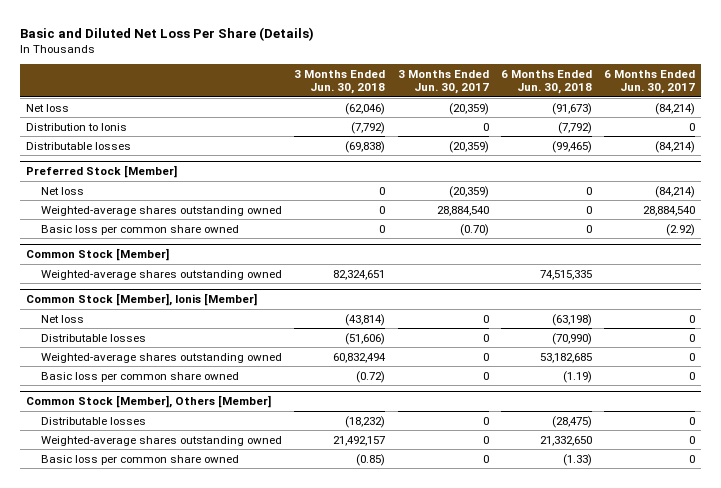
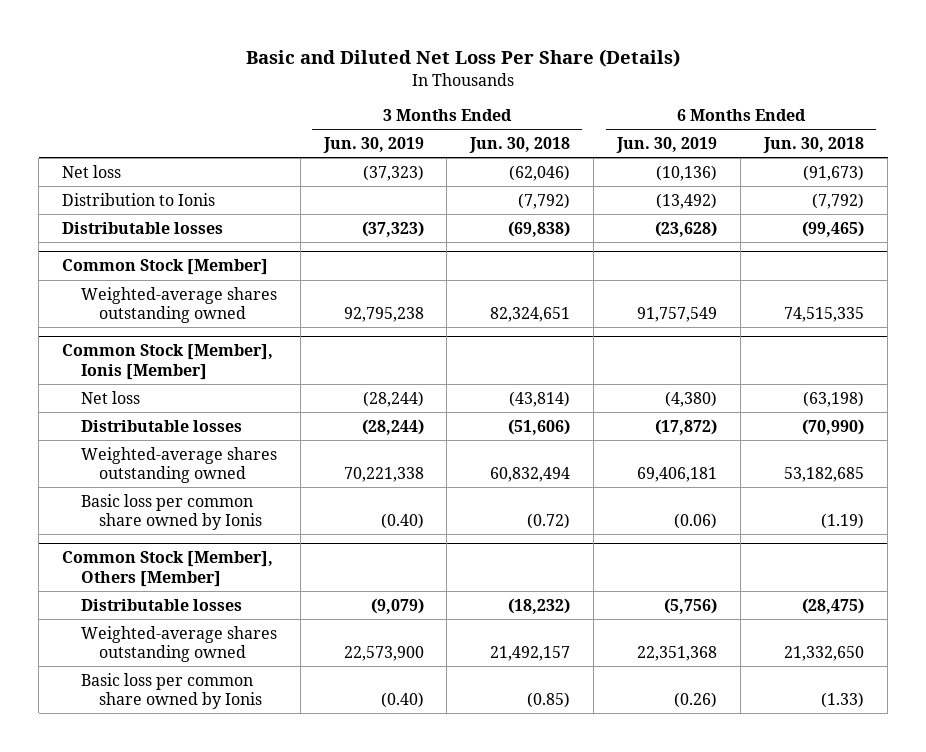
[397,70,489,95] 3 Months Ended Jun. 30, 2017 -> none
[604,70,696,95] 6 Months Ended Jun. 30, 2017 -> none
none -> [322,137,424,154] Jun. 30, 2019
none -> [616,137,718,154] Jun. 30, 2019
[25,165,177,179] Preferred Stock [Member] -> none
[41,186,85,195] Net loss -> none
[41,205,283,216] Weighted-average shares outstanding owned -> none
[41,224,240,235] Basic loss per common share owned -> none
[41,371,240,382] Basic loss per common share owned -> [80,493,263,530] Basic loss per common share owned by Ionis
[41,454,240,465] Basic loss per common share owned -> [80,672,263,709] Basic loss per common share owned by Ionis

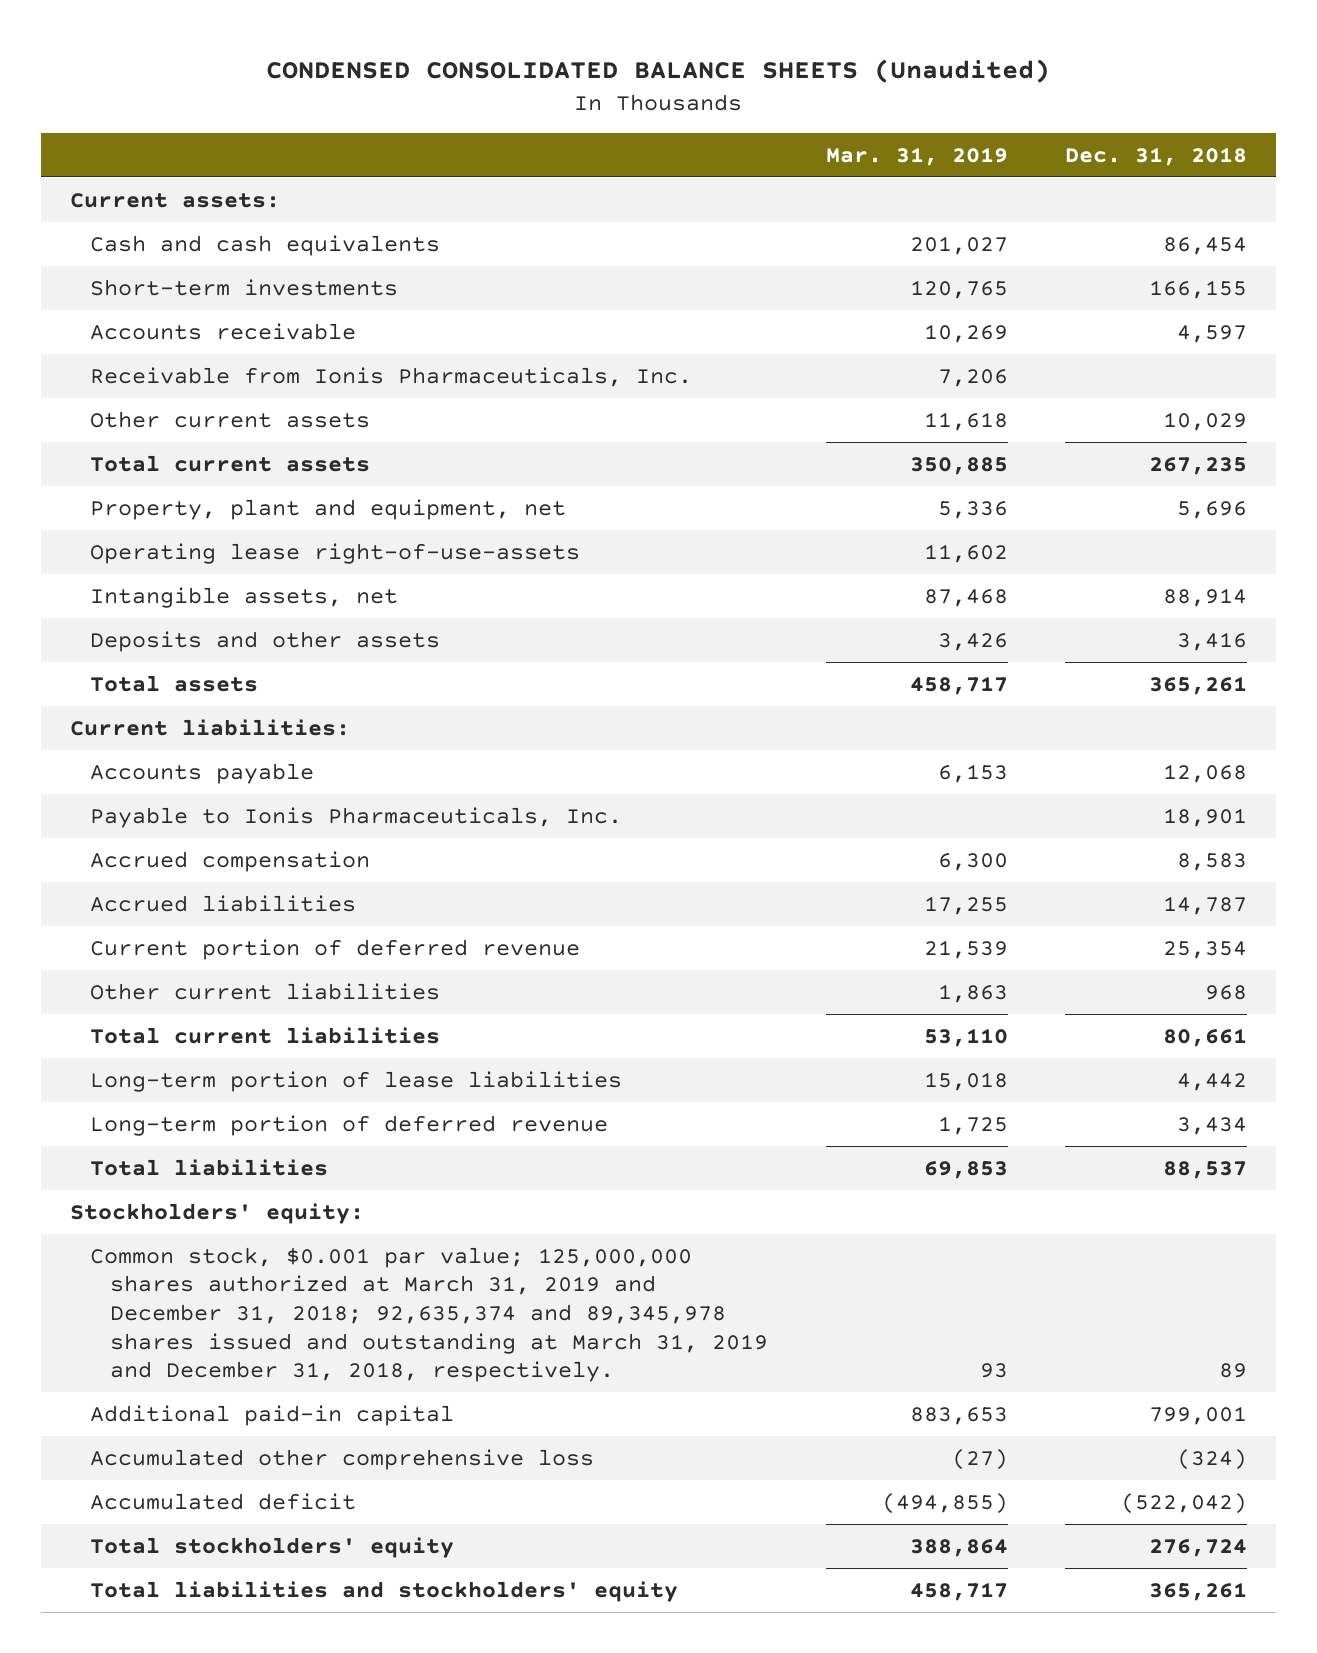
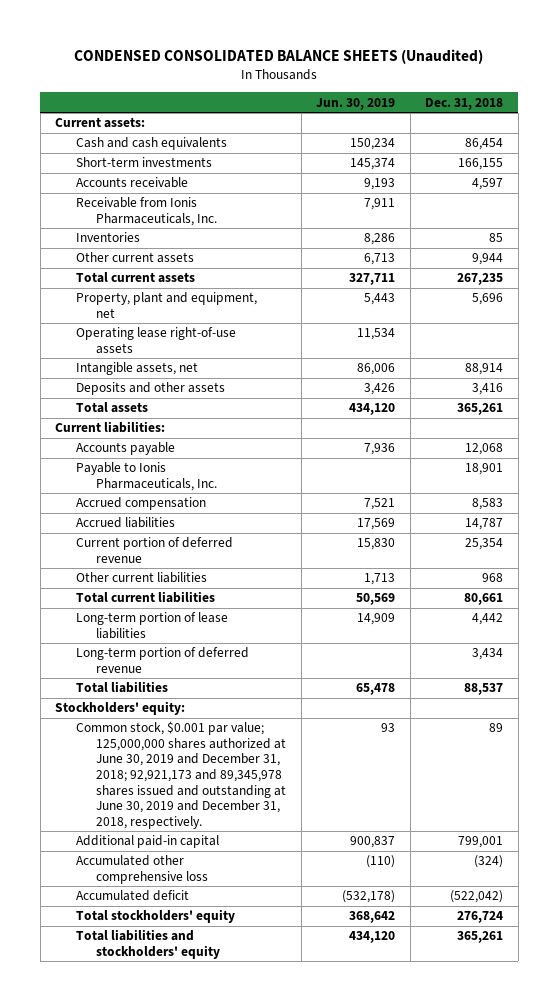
[825,146,1008,166] Mar. 31, 2019 -> none
none -> [316,97,396,110] Jun. 30, 2019
none -> [75,232,140,243] Inventories
[1163,411,1248,431] 10,029 -> [472,253,504,266] 9,944
[90,542,581,564] Operating lease right-of-use-assets -> [75,327,236,354] Operating lease right-of-use assets
[90,1246,769,1383] Common stock, $0.001 par value; 125,000,000 shares authorized at March 31, 2019 and December 31, 2018; 92,635,374 and 89,345,978 shares issued and outstanding at March 31, 2019 and December 31, 2018, respectively. -> [75,721,287,829] Common stock, $0.001 par value; 125,000,000 shares authorized at June 30, 2019 and December 31, 2018; 92,921,173 and 89,345,978 shares issued and outstanding at June 30, 2019 and December 31, 2018, respectively.

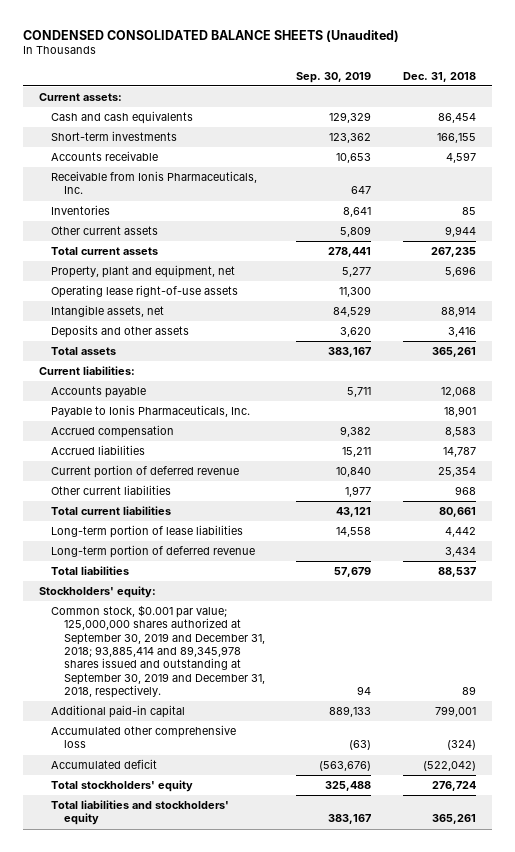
[316,97,396,110] Jun. 30, 2019 -> none
none -> [296,71,372,83] Sep. 30, 2019
[75,721,287,829] Common stock, $0.001 par value; 125,000,000 shares authorized at June 30, 2019 and December 31, 2018; 92,921,173 and 89,345,978 shares issued and outstanding at June 30, 2019 and December 31, 2018, respectively. -> [51,605,265,698] Common stock, $0.001 par value; 125,000,000 shares authorized at September 30, 2019 and December 31, 2018; 93,885,414 and 89,345,978 shares issued and outstanding at September 30, 2019 and December 31, 2018, respectively.

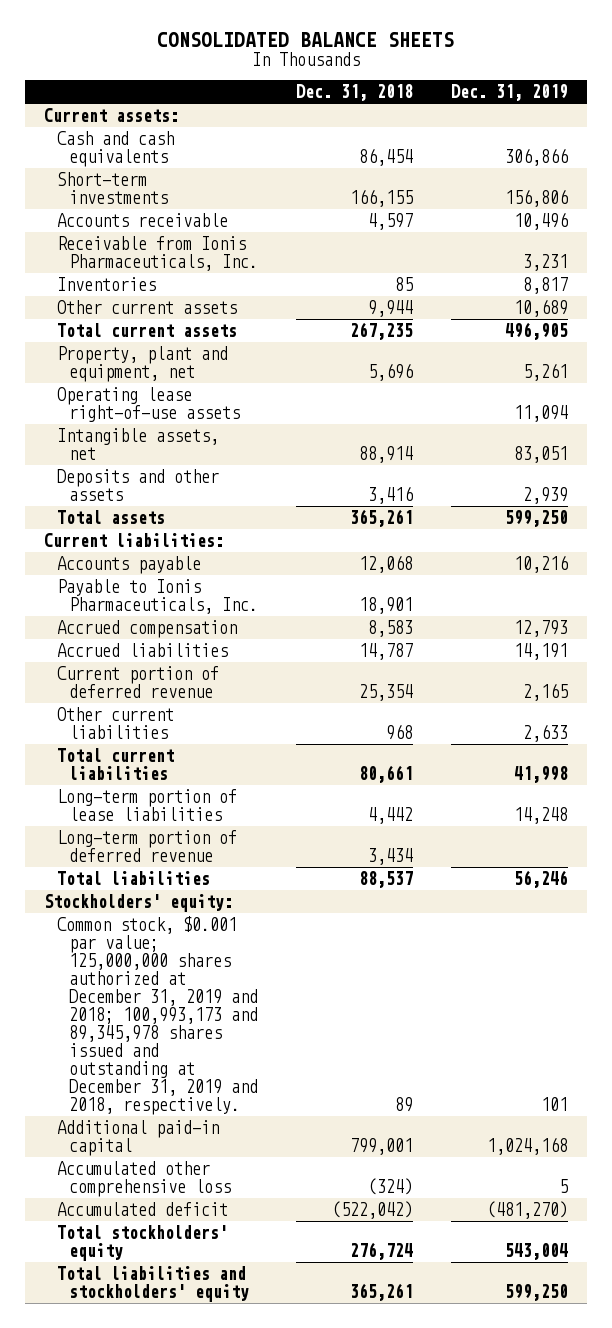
[22,29,399,42] CONDENSED CONSOLIDATED BALANCE SHEETS (Unaudited) -> [157,32,455,48] CONSOLIDATED BALANCE SHEETS
[296,71,372,83] Sep. 30, 2019 -> none
none -> [450,84,568,102] Dec. 31, 2019
[51,605,265,698] Common stock, $0.001 par value; 125,000,000 shares authorized at September 30, 2019 and December 31, 2018; 93,885,414 and 89,345,978 shares issued and outstanding at September 30, 2019 and December 31, 2018, respectively. -> [56,915,258,1116] Common stock, $0.001 par value; 125,000,000 shares authorized at December 31, 2019 and 2018; 100,993,173 and 89,345,978 shares issued and outstanding at December 31, 2019 and 2018, respectively.

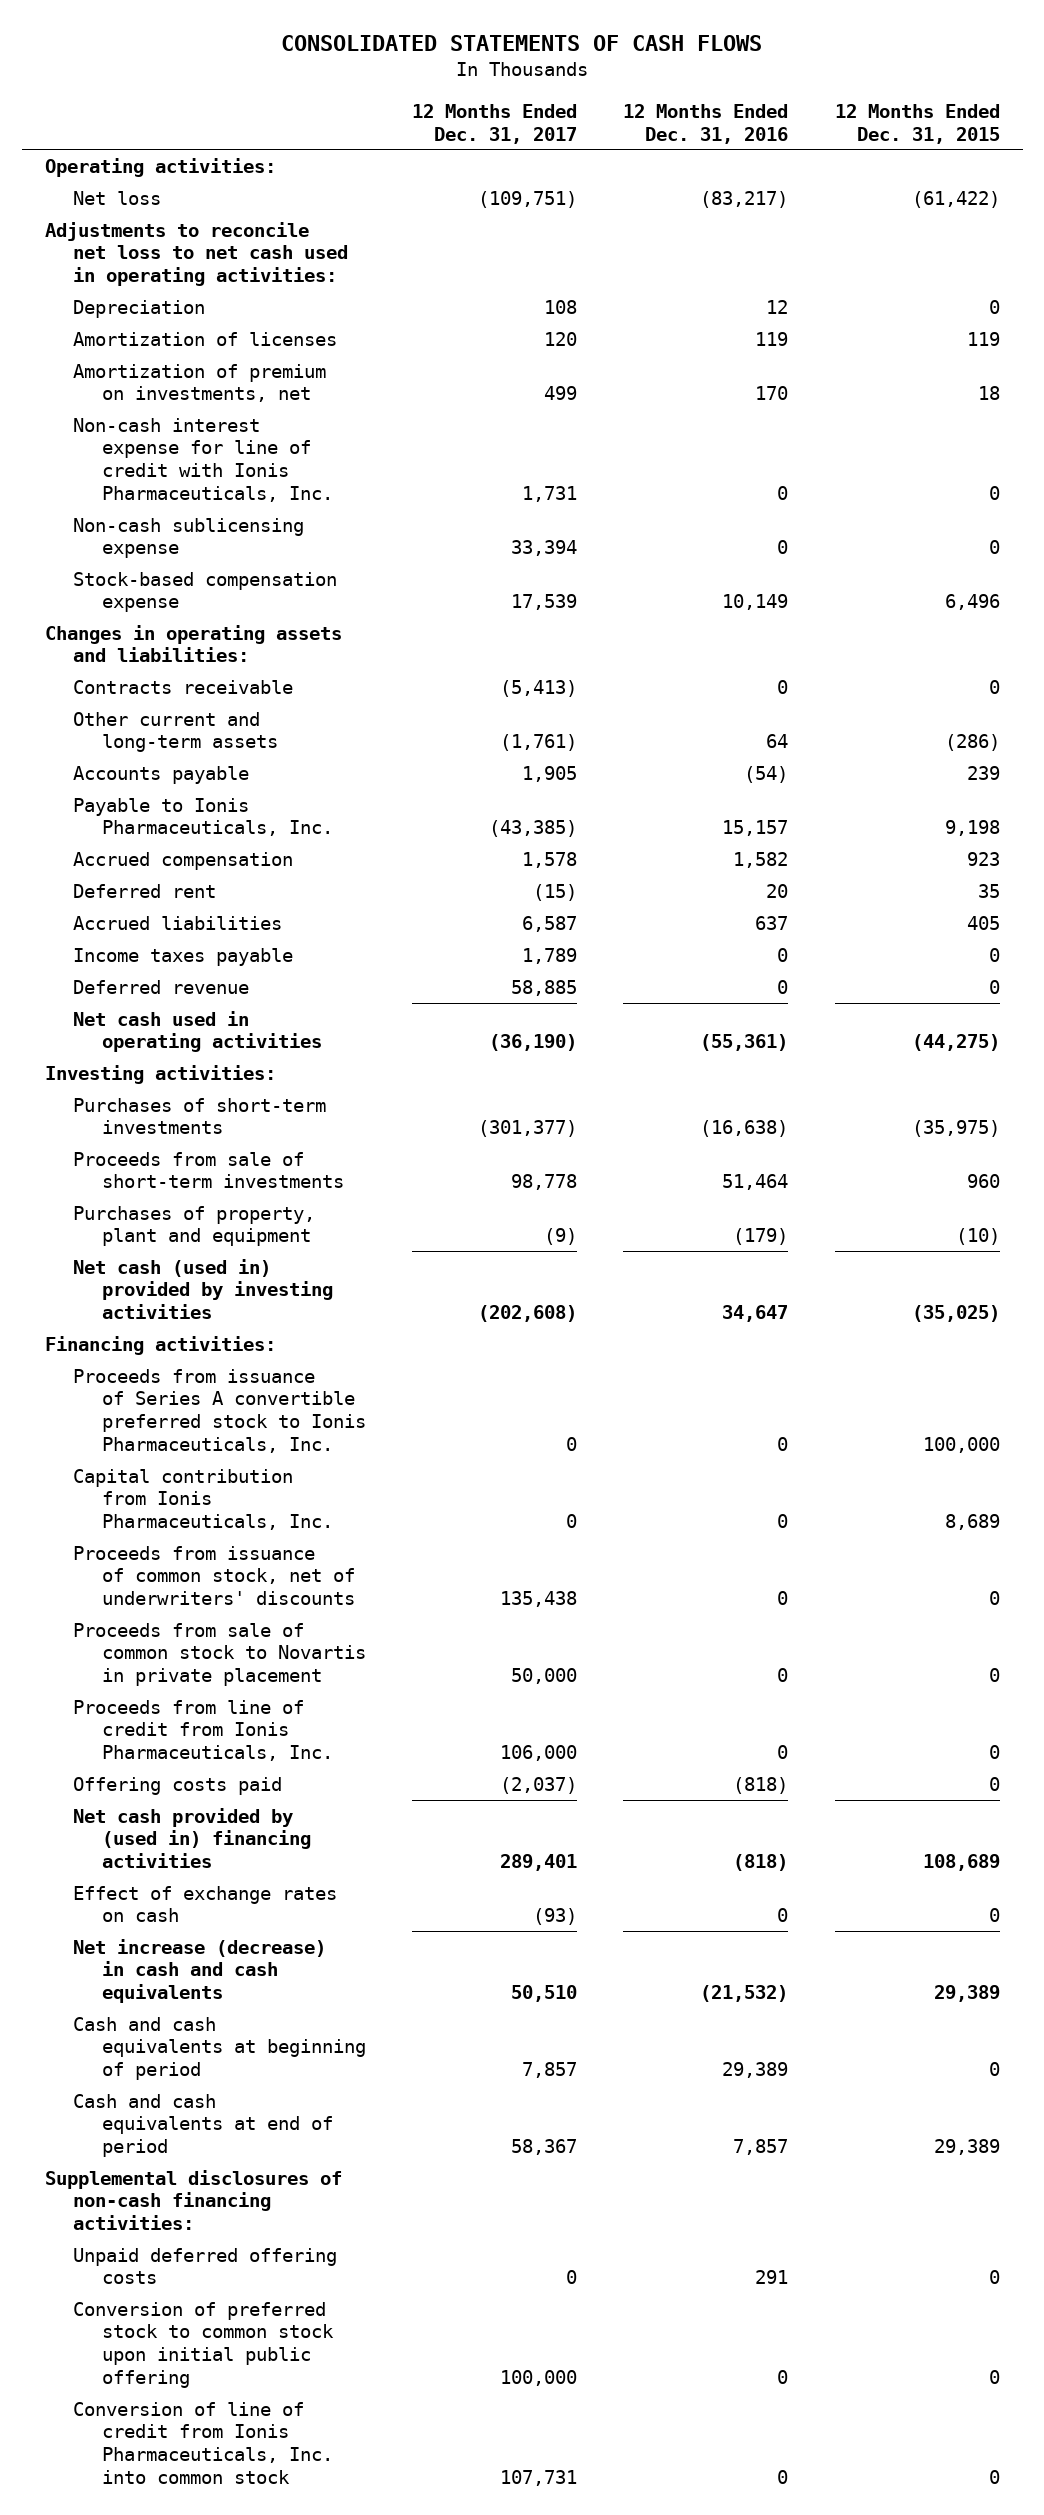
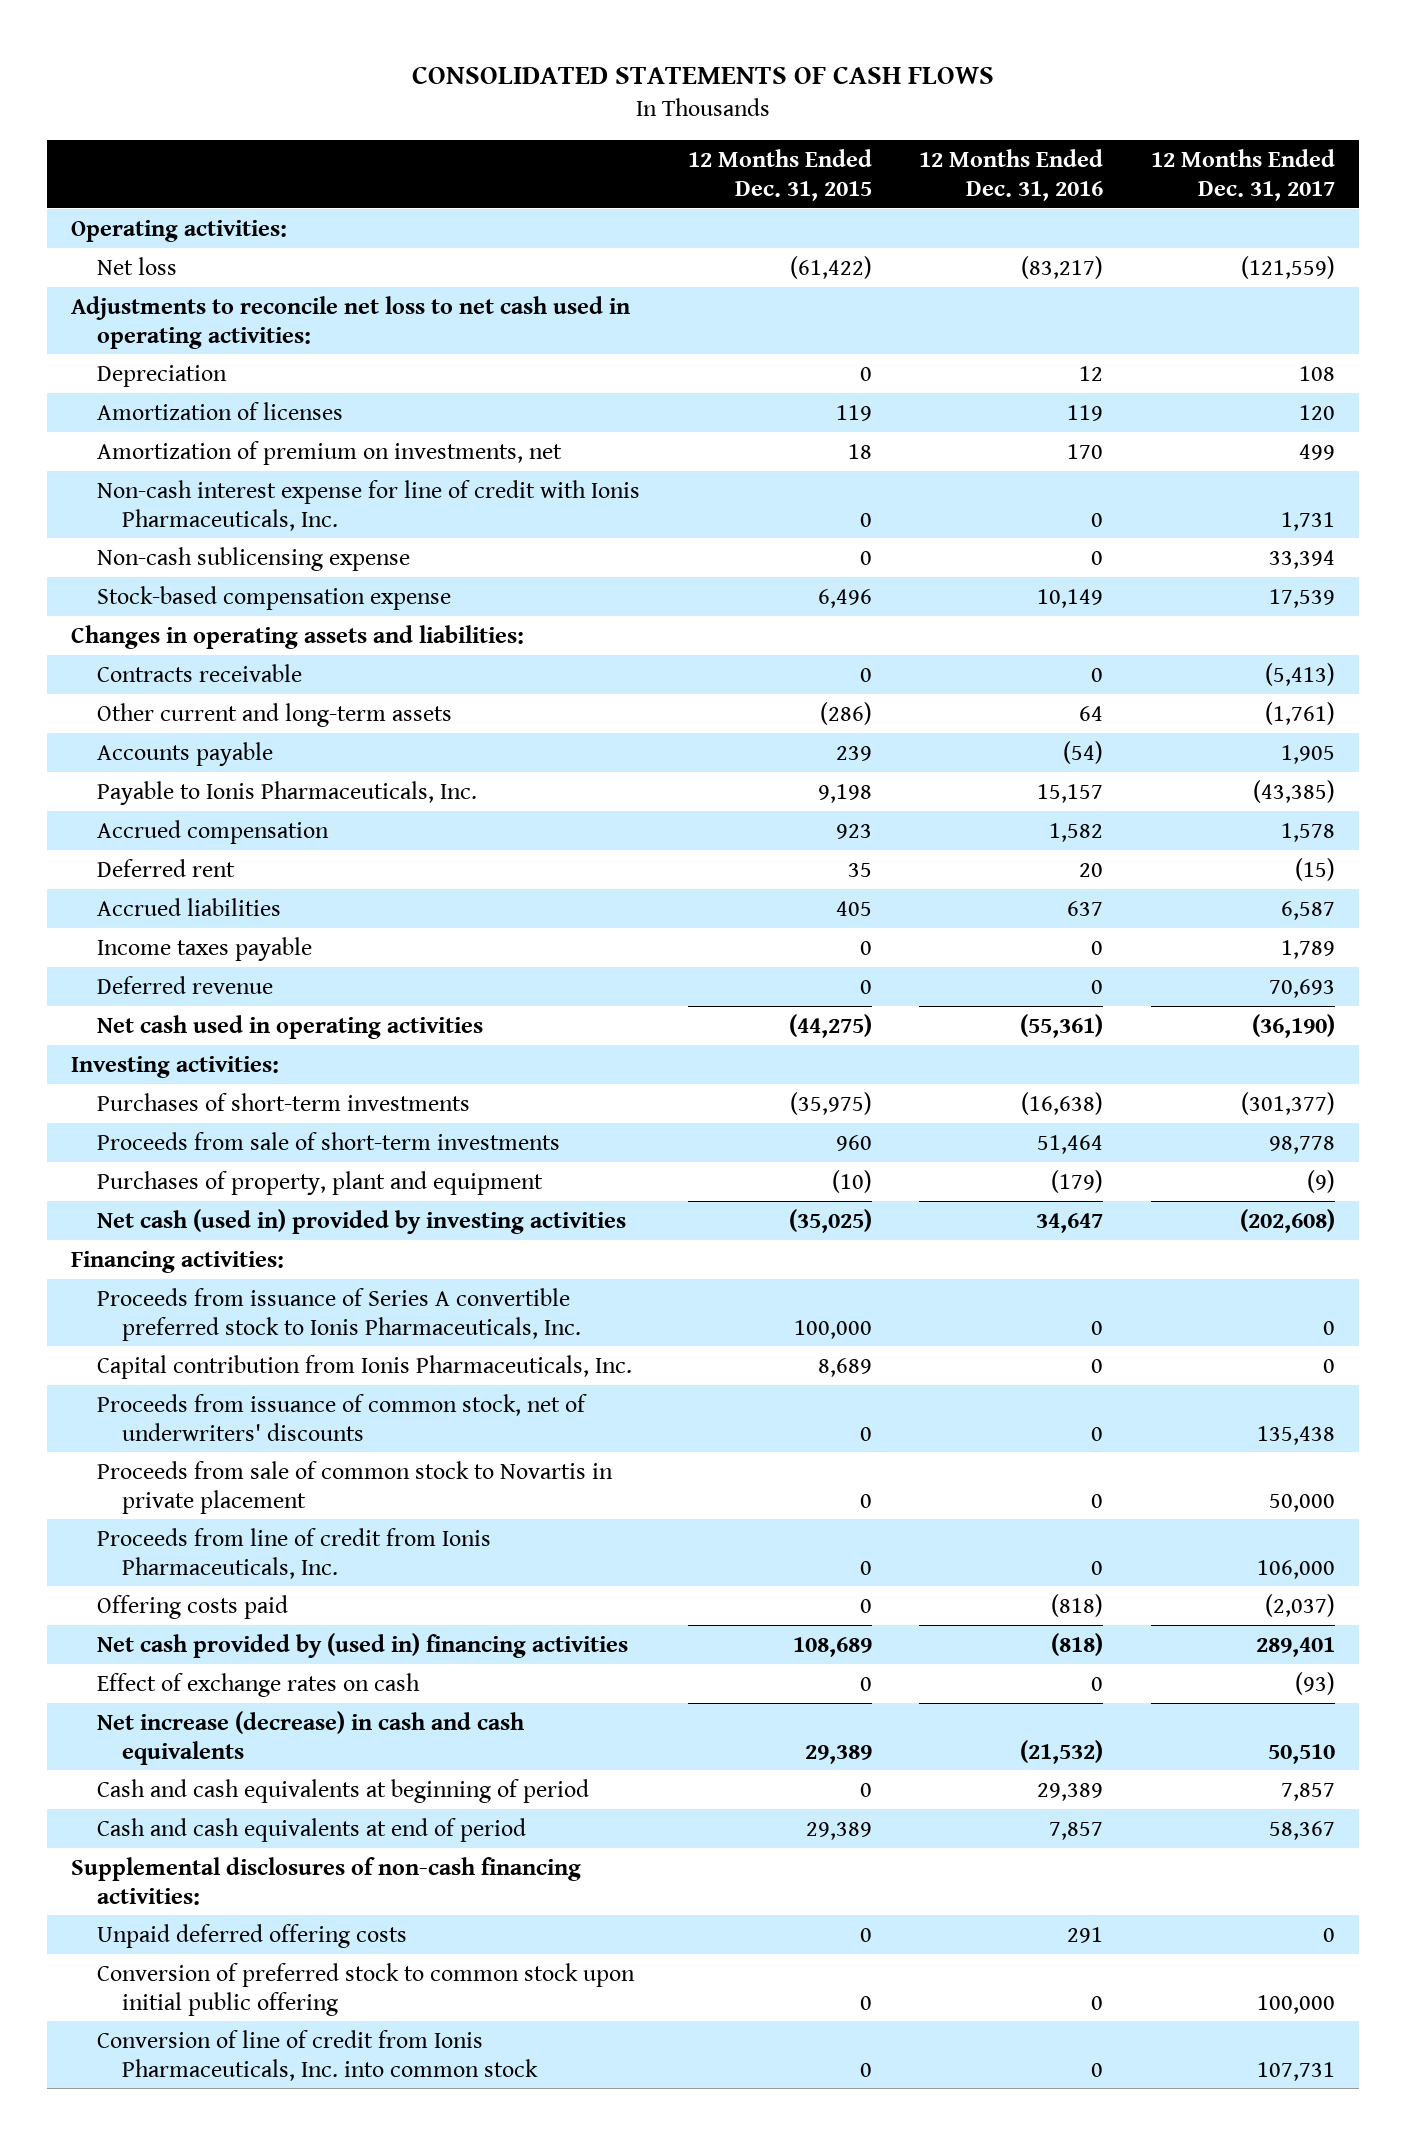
[477,190,577,208] (109,751) -> [1241,255,1336,279] (121,559)
[510,979,577,996] 58,885 -> [1269,978,1336,998] 70,693

